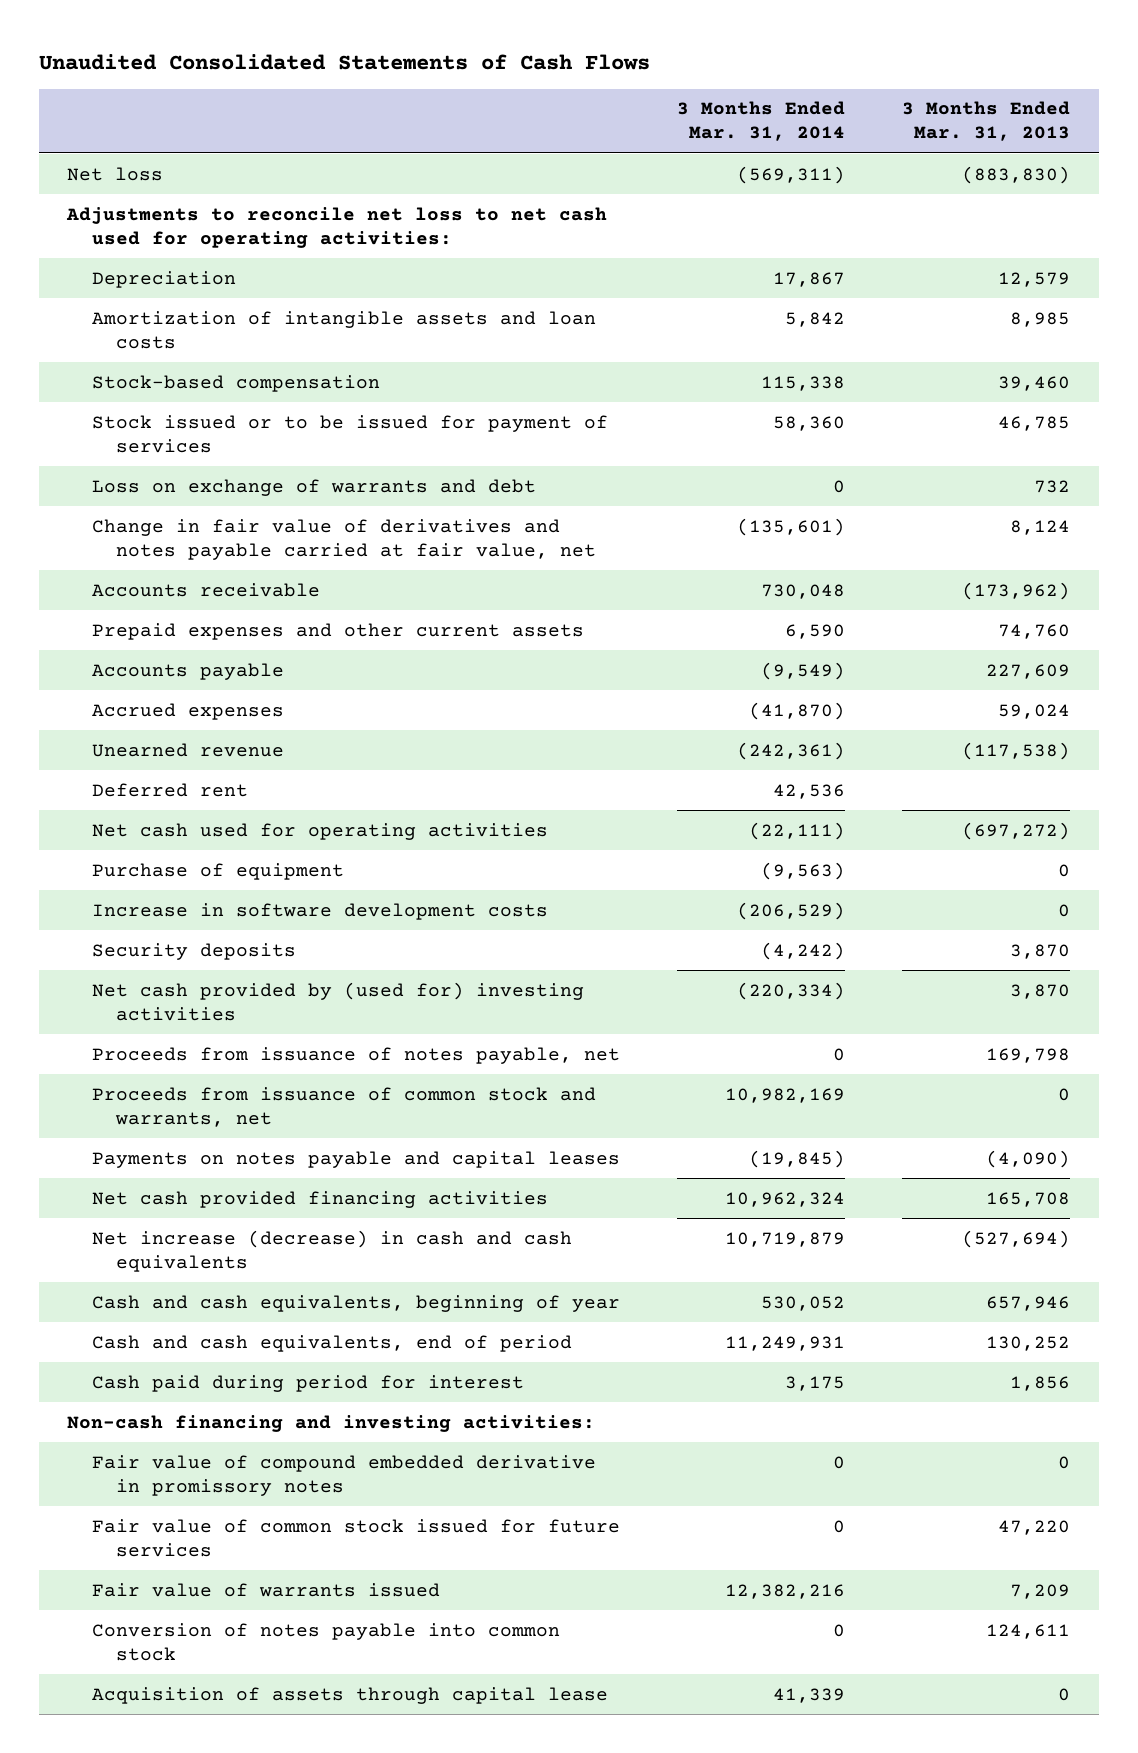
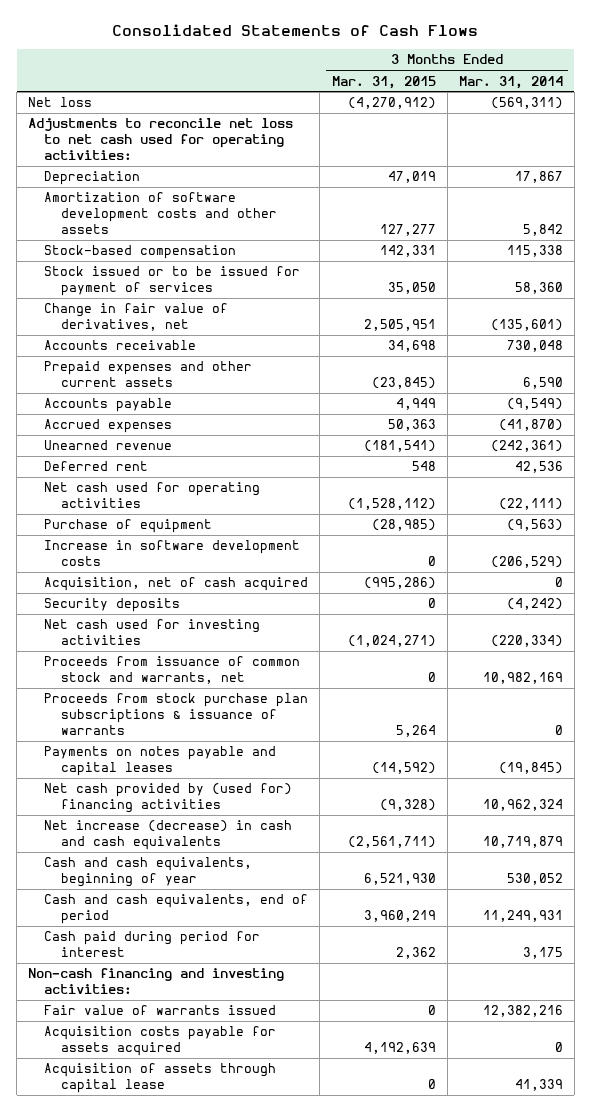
[38,54,650,71] Unaudited Consolidated Statements of Cash Flows -> [112,24,479,37] Consolidated Statements of Cash Flows
[902,101,1071,142] 3 Months Ended Mar. 31, 2013 -> none
none -> [331,75,436,89] Mar. 31, 2015
[91,310,596,349] Amortization of intangible assets and loan costs -> [44,192,277,234] Amortization of software development costs and other assets
[91,478,536,496] Loss on exchange of warrants and debt -> none
[91,518,597,560] Change in fair value of derivatives and notes payable carried at fair value, net -> [44,303,229,332] Change in fair value of derivatives, net
none -> [44,577,309,592] Acquisition, net of cash acquired
[91,1046,620,1064] Proceeds from issuance of notes payable, net -> none
[91,981,584,1021] Net cash provided by (used for) investing activities -> [44,619,261,646] Net cash used for investing activities
none -> [44,693,309,735] Proceeds from stock purchase plan subscriptions & issuance of warrants
[91,1190,548,1208] Net cash provided financing activities -> [44,783,293,814] Net cash provided by (used for) financing activities
[91,1454,596,1496] Fair value of compound embedded derivative in promissory notes -> none
[91,1518,620,1557] Fair value of common stock issued for future services -> none
[91,1622,560,1661] Conversion of notes payable into common stock -> none
none -> [44,1026,277,1057] Acquisition costs payable for assets acquired

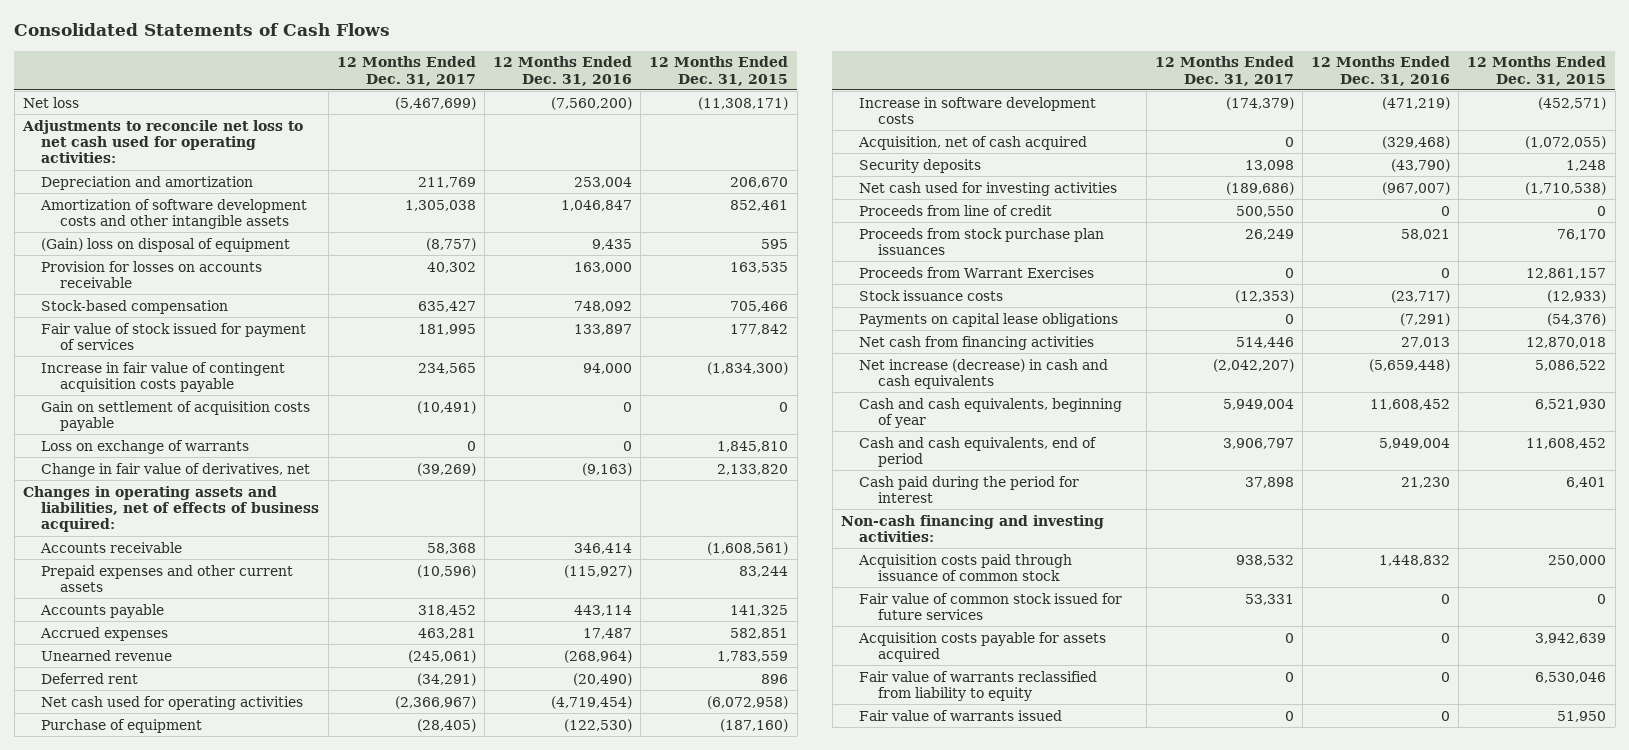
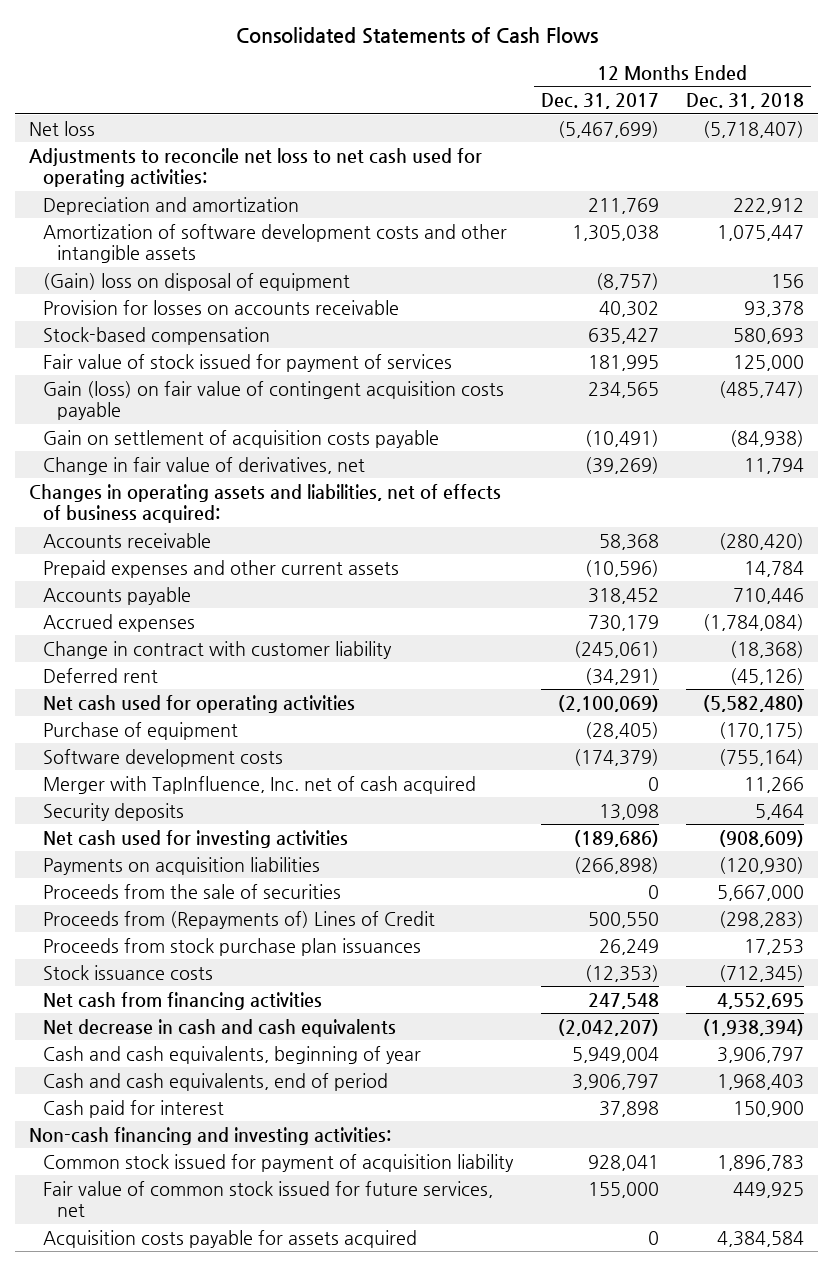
[493,56,633,86] 12 Months Ended Dec. 31, 2016 -> none
[649,56,789,86] 12 Months Ended Dec. 31, 2015 -> none
none -> [686,93,805,110] Dec. 31, 2018
[41,361,286,393] Increase in fair value of contingent acquisition costs payable -> [42,380,504,421] Gain (loss) on fair value of contingent acquisition costs payable
[41,439,250,454] Loss on exchange of warrants -> none
[417,627,476,639] 463,281 -> [587,614,659,631] 730,179
[41,649,173,661] Unearned revenue -> [42,640,392,659] Change in contract with customer liability
[394,695,476,709] (2,366,967) -> [557,694,659,712] (2,100,069)
[859,96,1097,125] Increase in software development costs -> [42,748,283,767] Software development costs
[858,135,1088,150] Acquisition, net of cash acquired -> [42,775,476,794] Merger with TapInfluence, Inc. net of cash acquired
none -> [42,856,320,875] Payments on acquisition liabilities
none -> [42,883,341,899] Proceeds from the sale of securities
[859,204,1053,216] Proceeds from line of credit -> [42,910,435,929] Proceeds from (Repayments of) Lines of Credit
[859,266,1095,278] Proceeds from Warrant Exercises -> none
[859,312,1119,327] Payments on capital lease obligations -> none
[1235,336,1294,348] 514,446 -> [587,992,659,1009] 247,548
[859,358,1109,390] Net increase (decrease) in cash and cash equivalents -> [42,1018,396,1037] Net decrease in cash and cash equivalents
[859,475,1080,504] Cash paid during the period for interest -> [42,1099,224,1118] Cash paid for interest
[858,553,1073,582] Acquisition costs paid through issuance of common stock -> [42,1153,514,1172] Common stock issued for payment of acquisition liability
[1235,554,1294,566] 938,532 -> [587,1154,659,1171] 928,041
[859,592,1123,621] Fair value of common stock issued for future services -> [42,1180,493,1218] Fair value of common stock issued for future services, net
[1244,593,1294,605] 53,331 -> [587,1181,659,1198] 155,000
[859,670,1098,702] Fair value of warrants reclassified from liability to equity -> none
[859,709,1063,721] Fair value of warrants issued -> none

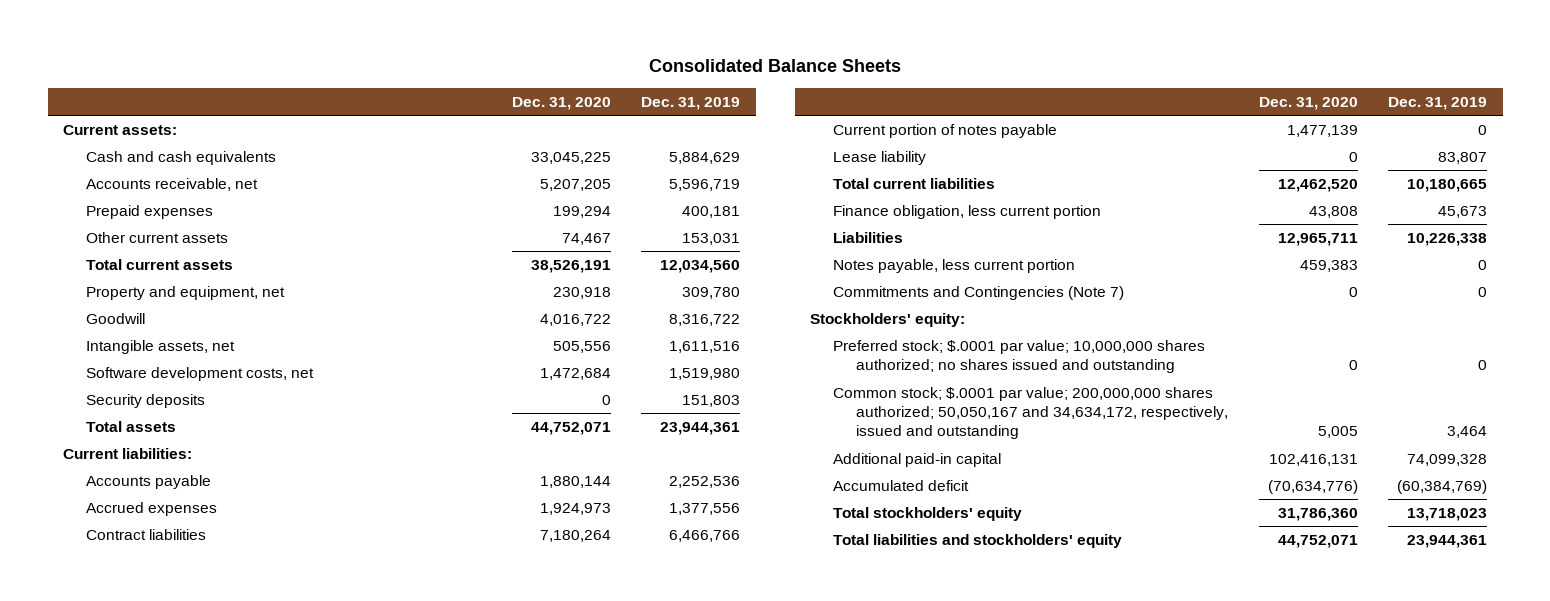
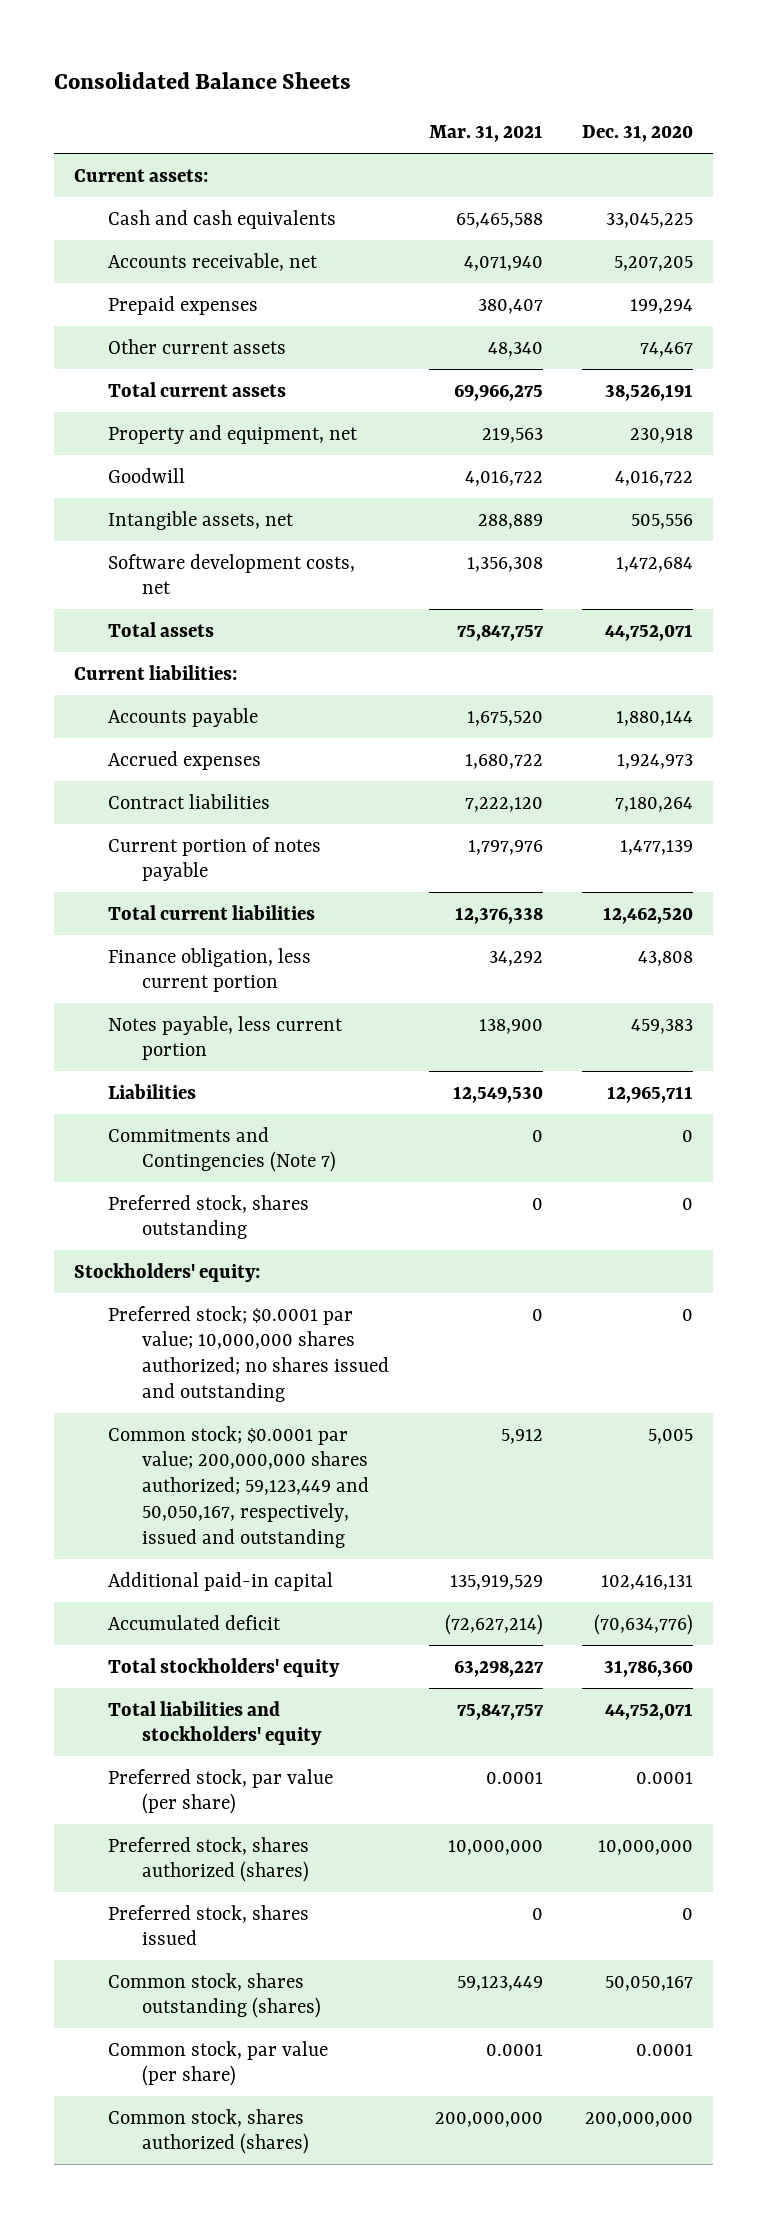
[641,96,741,110] Dec. 31, 2019 -> none
none -> [428,125,543,143] Mar. 31, 2021
[86,394,206,409] Security deposits -> none
[833,151,927,166] Lease liability -> none
[833,232,904,244] Liabilities -> [108,1083,197,1099] Liabilities
none -> [108,1194,310,1240] Preferred stock, shares outstanding
[833,340,1206,374] Preferred stock; $.0001 par value; 10,000,000 shares authorized; no shares issued and outstanding -> [108,1305,389,1403] Preferred stock; $0.0001 par value; 10,000,000 shares authorized; no shares issued and outstanding
[833,387,1229,440] Common stock; $.0001 par value; 200,000,000 shares authorized; 50,050,167 and 34,634,172, respectively, issued and outstanding -> [108,1425,369,1549] Common stock; $0.0001 par value; 200,000,000 shares authorized; 59,123,449 and 50,050,167, respectively, issued and outstanding
none -> [108,1768,334,1815] Preferred stock, par value (per share)
none -> [108,1836,310,1883] Preferred stock, shares authorized (shares)
none -> [108,1904,310,1946] Preferred stock, shares issued
none -> [108,1972,321,2019] Common stock, shares outstanding (shares)
none -> [108,2040,329,2087] Common stock, par value (per share)
none -> [108,2108,309,2155] Common stock, shares authorized (shares)

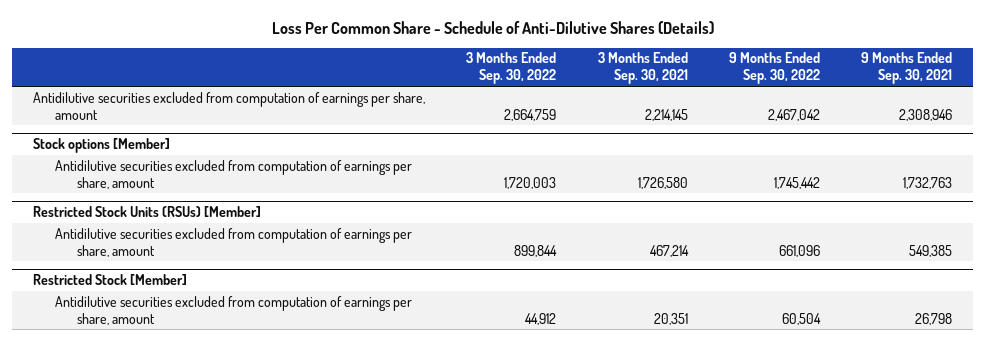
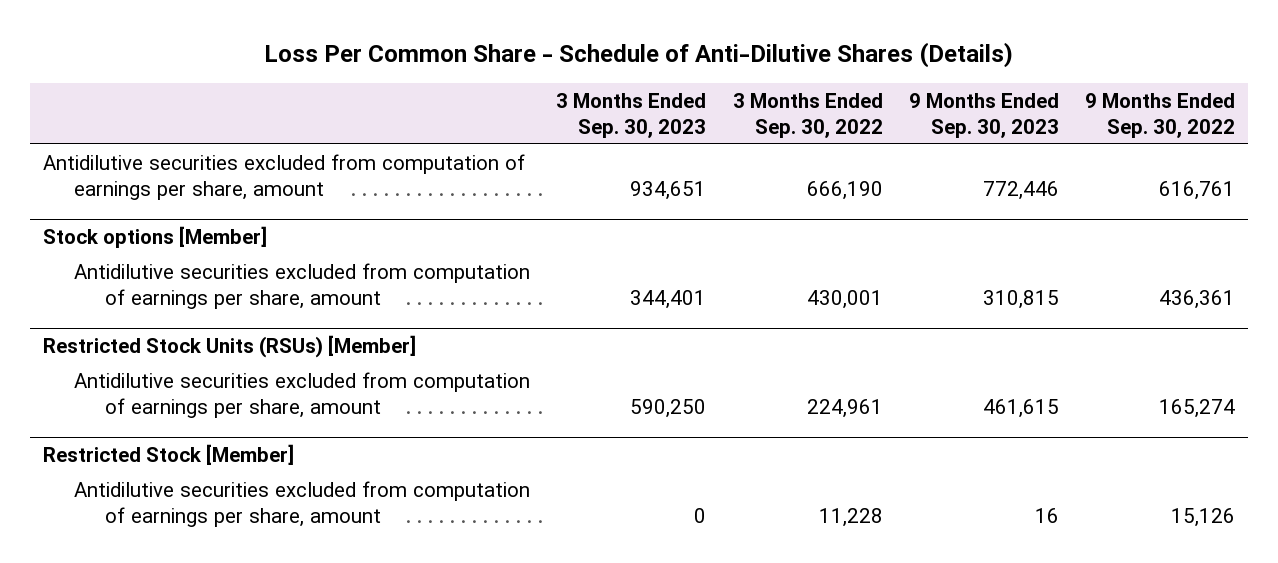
[597,52,688,85] 3 Months Ended Sep. 30, 2021 -> none
[861,52,953,85] 9 Months Ended Sep. 30, 2021 -> none
none -> [556,92,707,138] 3 Months Ended Sep. 30, 2023
none -> [908,92,1059,138] 9 Months Ended Sep. 30, 2023
[504,108,557,121] 2,664,759 -> [806,180,883,200] 666,190
[768,108,821,121] 2,467,042 -> [1159,180,1236,200] 616,761
[504,176,557,189] 1,720,003 -> [806,289,883,309] 430,001
[774,176,821,189] 1,745,442 -> [1159,289,1236,309] 436,361
[514,244,558,257] 899,844 -> [806,398,883,418] 224,961
[779,244,821,257] 661,096 -> [1159,398,1236,418] 165,274
[525,312,557,325] 44,912 -> [818,507,883,527] 11,228
[782,312,822,325] 60,504 -> [1171,507,1236,527] 15,126

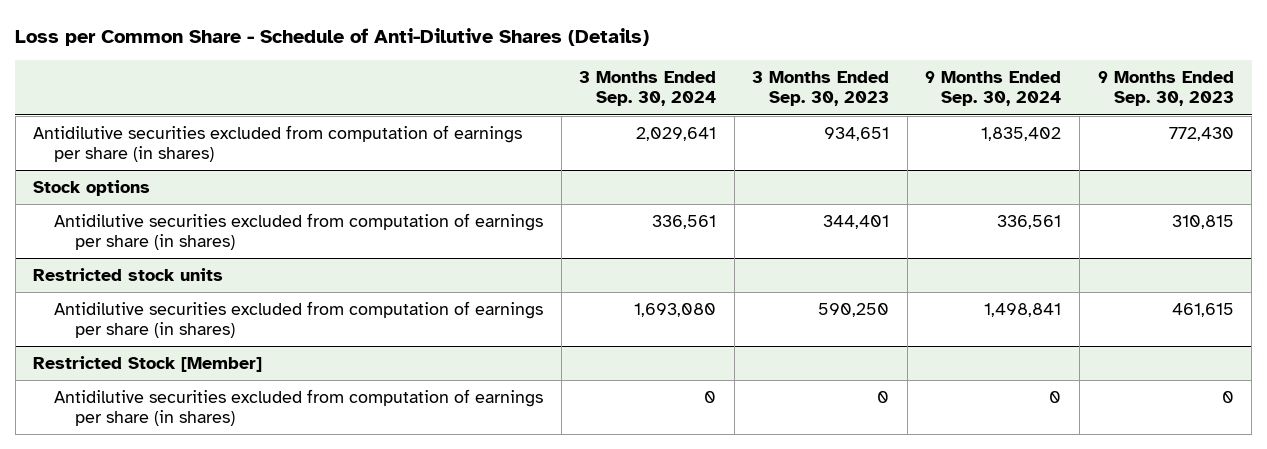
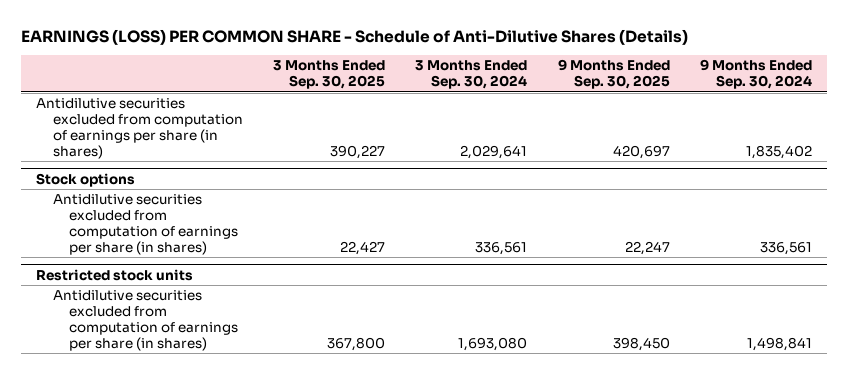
[15,27,650,46] Loss per Common Share - Schedule of Anti-Dilutive Shares (Details) -> [21,28,689,45] EARNINGS (LOSS) PER COMMON SHARE - Schedule of Anti-Dilutive Shares (Details)
[752,71,890,107] 3 Months Ended Sep. 30, 2023 -> none
[1097,71,1234,107] 9 Months Ended Sep. 30, 2023 -> none
none -> [273,60,386,90] 3 Months Ended Sep. 30, 2025
none -> [557,59,670,90] 9 Months Ended Sep. 30, 2025
[33,356,263,373] Restricted Stock [Member] -> none
[54,389,544,427] Antidilutive securities excluded from computation of earnings per share (in shares) -> none

